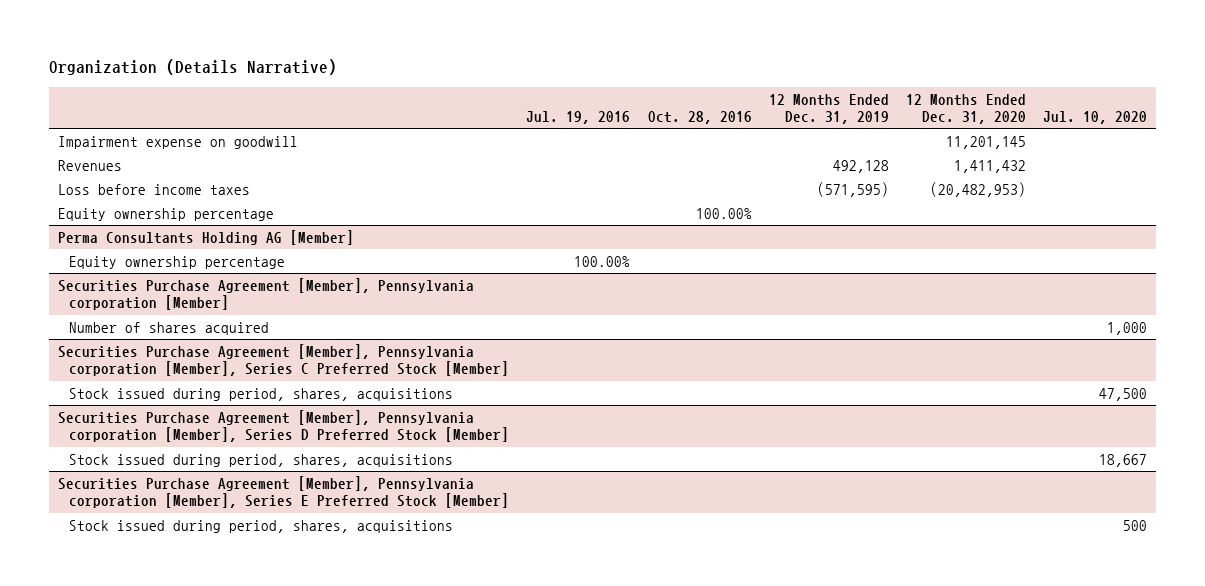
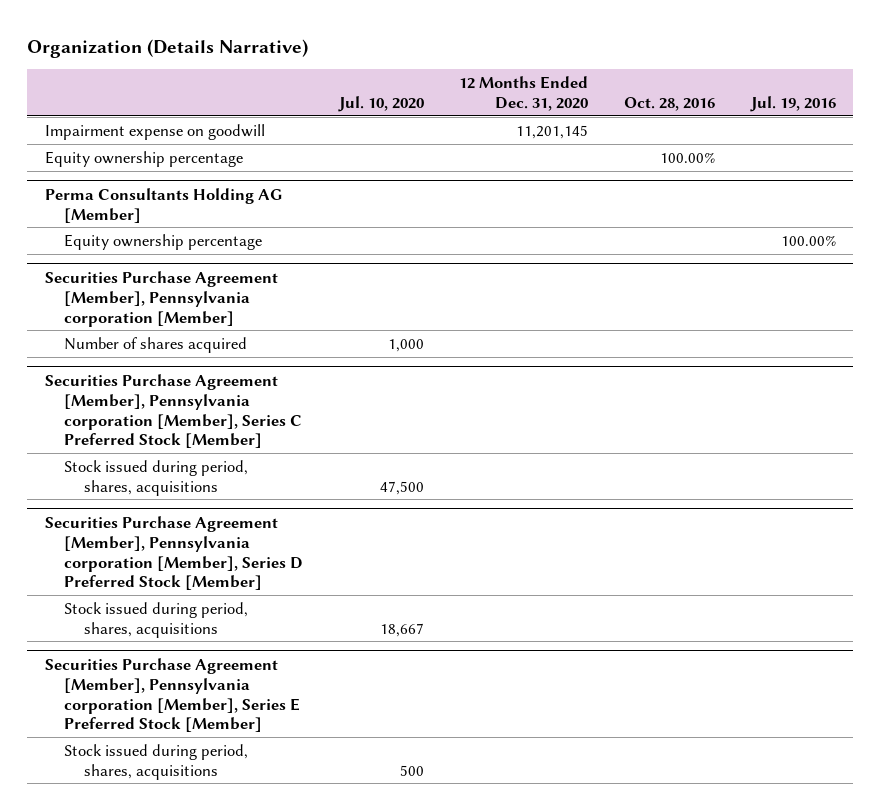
[768,93,889,125] 12 Months Ended Dec. 31, 2019 -> none
[57,159,122,171] Revenues -> none
[57,183,250,195] Loss before income taxes -> none

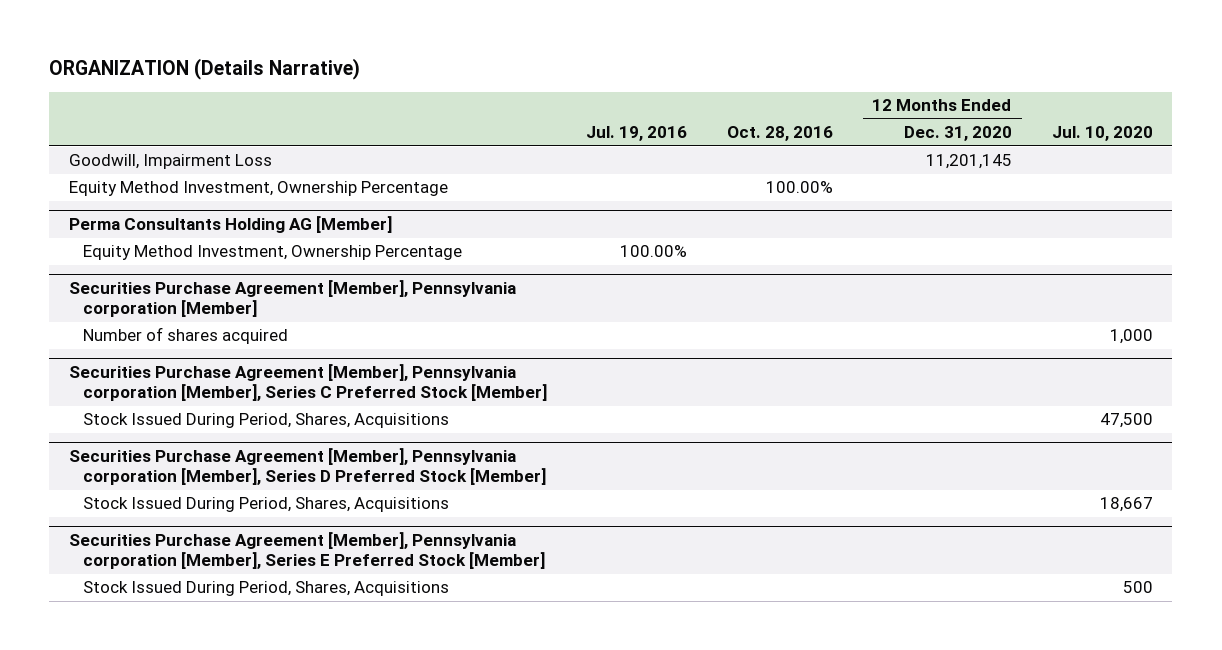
[27,38,309,58] Organization (Details Narrative) -> [49,58,361,81] ORGANIZATION (Details Narrative)
[44,123,265,140] Impairment expense on goodwill -> [68,154,272,170] Goodwill, Impairment Loss
[44,150,243,167] Equity ownership percentage -> [68,181,448,197] Equity Method Investment, Ownership Percentage
[64,233,263,250] Equity ownership percentage -> [82,245,462,261] Equity Method Investment, Ownership Percentage
[64,459,249,496] Stock issued during period, shares, acquisitions -> [82,413,449,429] Stock Issued During Period, Shares, Acquisitions
[64,601,249,638] Stock issued during period, shares, acquisitions -> [82,497,449,513] Stock Issued During Period, Shares, Acquisitions
[64,743,249,780] Stock issued during period, shares, acquisitions -> [82,581,449,597] Stock Issued During Period, Shares, Acquisitions

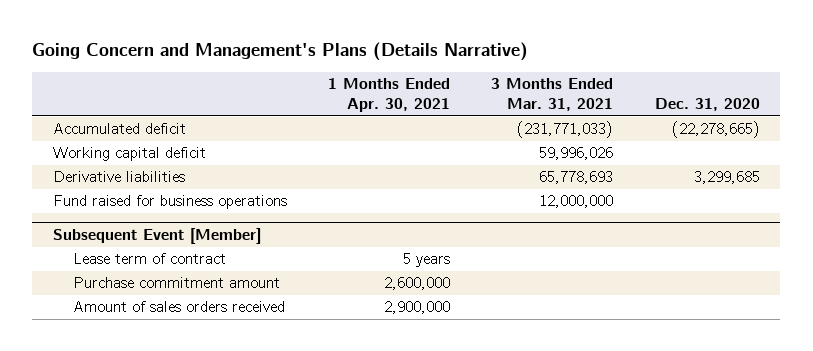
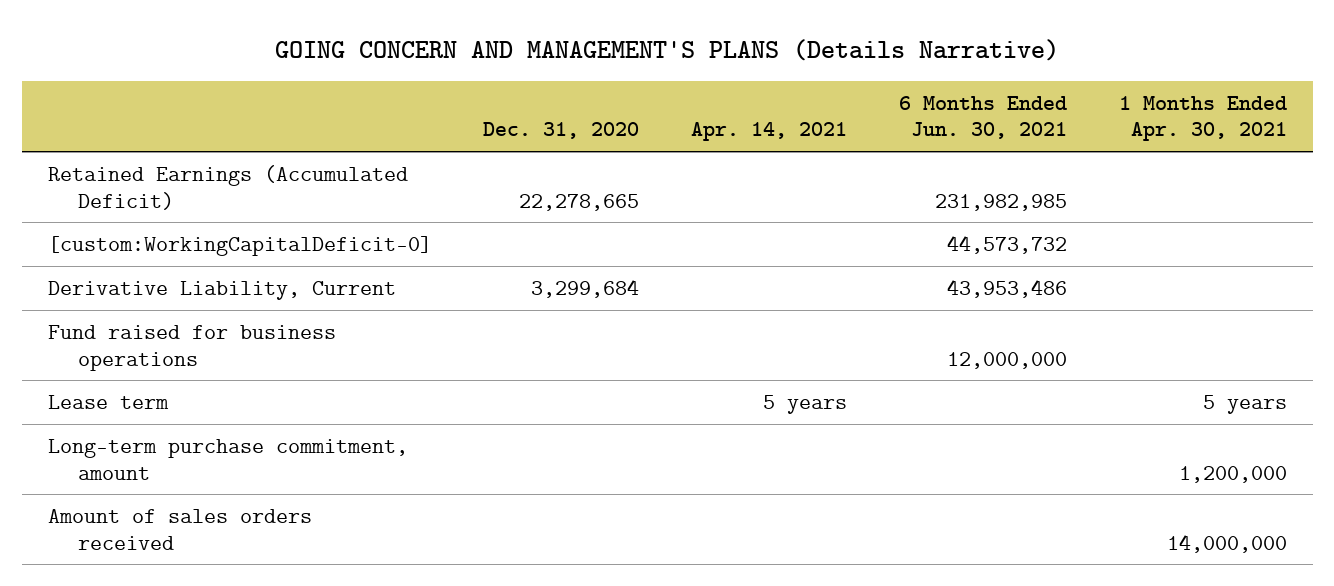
[32,42,529,62] Going Concern and Management's Plans (Details Narrative) -> [275,38,1060,61] GOING CONCERN AND MANAGEMENT'S PLANS (Details Narrative)
[491,78,614,112] 3 Months Ended Mar. 31, 2021 -> none
none -> [691,122,848,142] Apr. 14, 2021
none -> [898,95,1067,140] 6 Months Ended Jun. 30, 2021
[52,123,186,135] Accumulated deficit -> [47,164,408,210] Retained Earnings (Accumulated Deficit)
[671,121,760,139] (22,278,665) -> [519,193,640,211] 22,278,665
[52,147,206,162] Working capital deficit -> [47,235,432,256] [custom:WorkingCapitalDeficit-0]
[52,171,185,183] Derivative liabilities -> [47,280,396,300] Derivative Liability, Current
[693,171,760,185] 3,299,685 -> [531,278,640,298] 3,299,684
[52,228,261,245] Subsequent Event [Member] -> none
[72,253,226,265] Lease term of contract -> none
[72,277,280,289] Purchase commitment amount -> none
[72,301,285,313] Amount of sales orders received -> none
none -> [47,394,169,409] Lease term
none -> [47,438,408,480] Long-term purchase commitment, amount
none -> [47,508,312,550] Amount of sales orders received

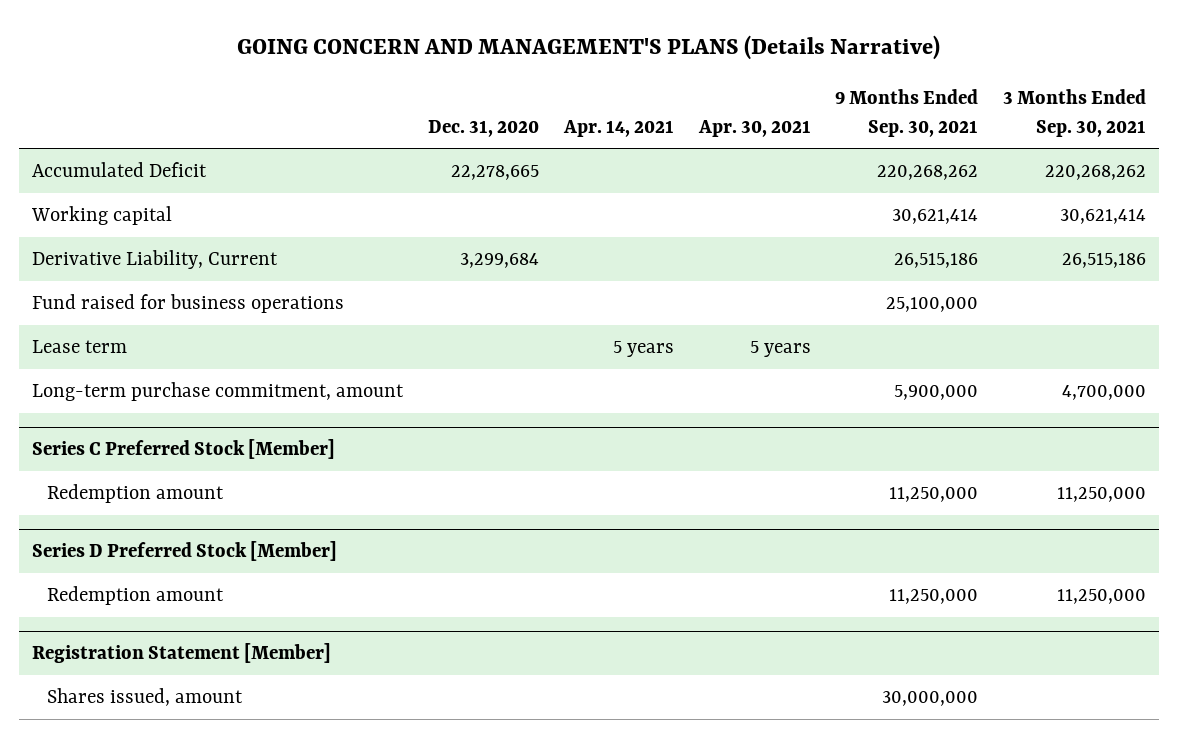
[898,95,1067,140] 6 Months Ended Jun. 30, 2021 -> none
[1118,95,1287,142] 1 Months Ended Apr. 30, 2021 -> none
none -> [697,119,811,137] Apr. 30, 2021
none -> [835,89,979,137] 9 Months Ended Sep. 30, 2021
none -> [1003,89,1147,137] 3 Months Ended Sep. 30, 2021
[47,164,408,210] Retained Earnings (Accumulated Deficit) -> [31,162,207,178] Accumulated Deficit
[47,235,432,256] [custom:WorkingCapitalDeficit-0] -> [30,206,172,226] Working capital
[47,508,312,550] Amount of sales orders received -> none
none -> [31,439,335,460] Series C Preferred Stock [Member]
none -> [47,484,225,504] Redemption amount
none -> [31,541,337,562] Series D Preferred Stock [Member]
none -> [47,586,225,606] Redemption amount
none -> [31,643,331,664] Registration Statement [Member]
none -> [47,688,244,707] Shares issued, amount

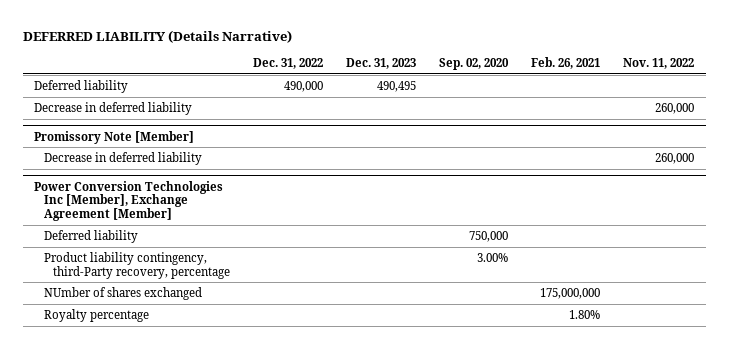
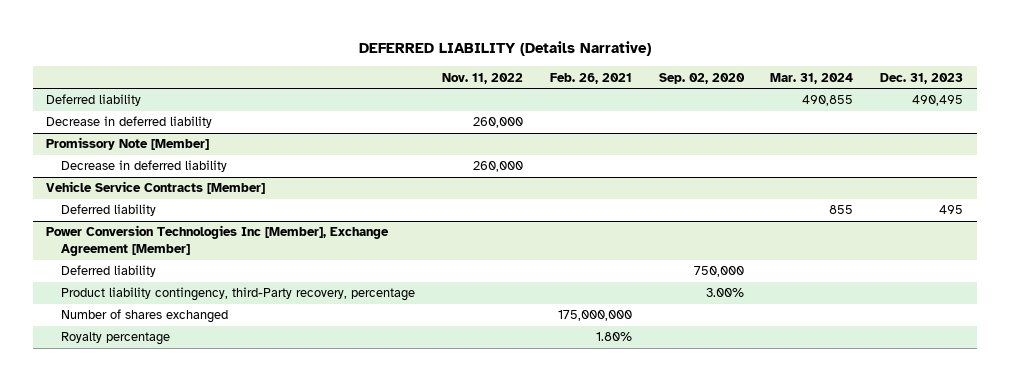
[253,58,324,70] Dec. 31, 2022 -> none
none -> [770,72,854,84] Mar. 31, 2024
none -> [46,181,266,195] Vehicle Service Contracts [Member]
none -> [60,204,156,217] Deferred liability
[43,286,202,300] NUmber of shares exchanged -> [60,309,228,324] Number of shares exchanged

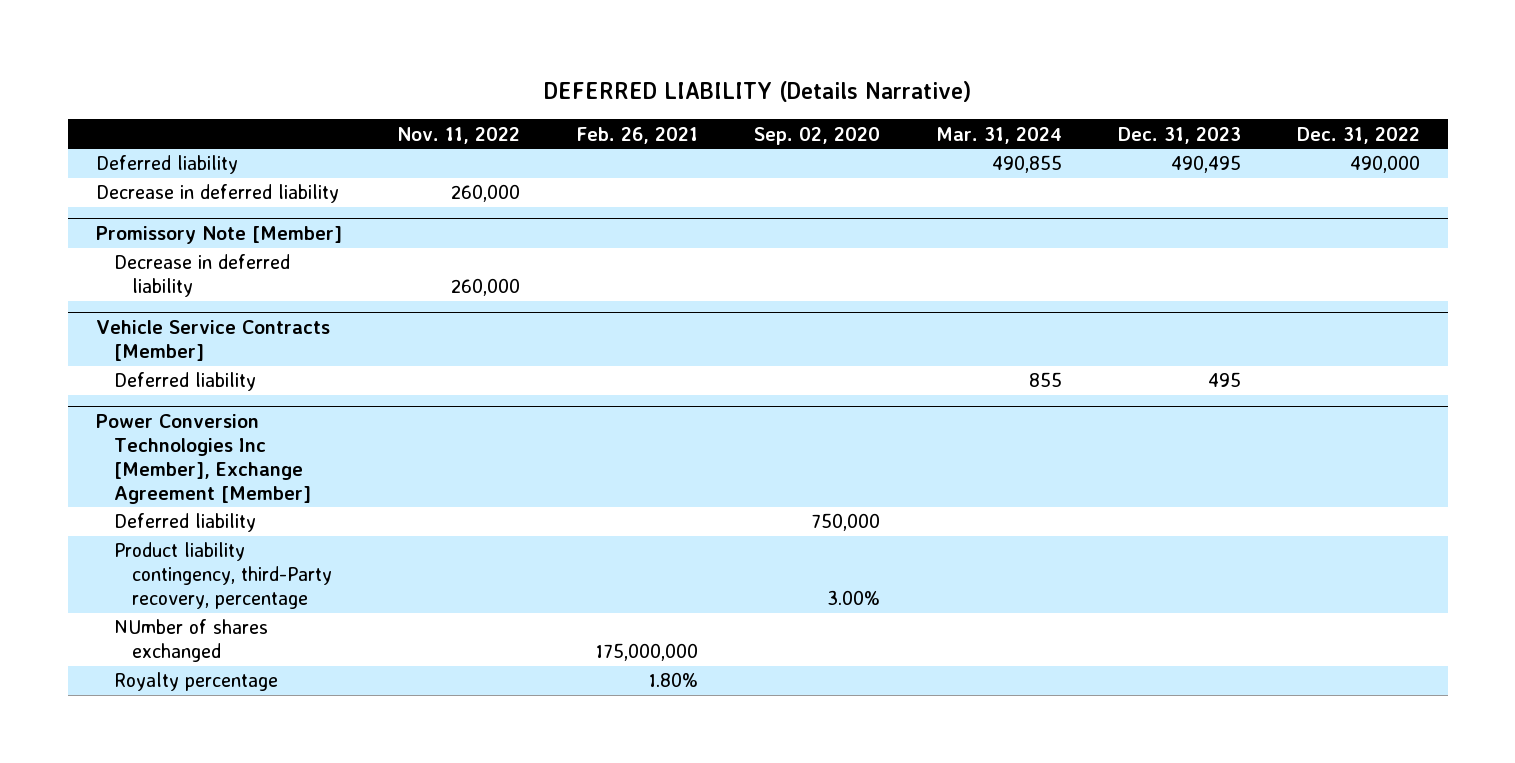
none -> [1296,126,1420,144] Dec. 31, 2022
[60,309,228,324] Number of shares exchanged -> [113,619,268,663] NUmber of shares exchanged

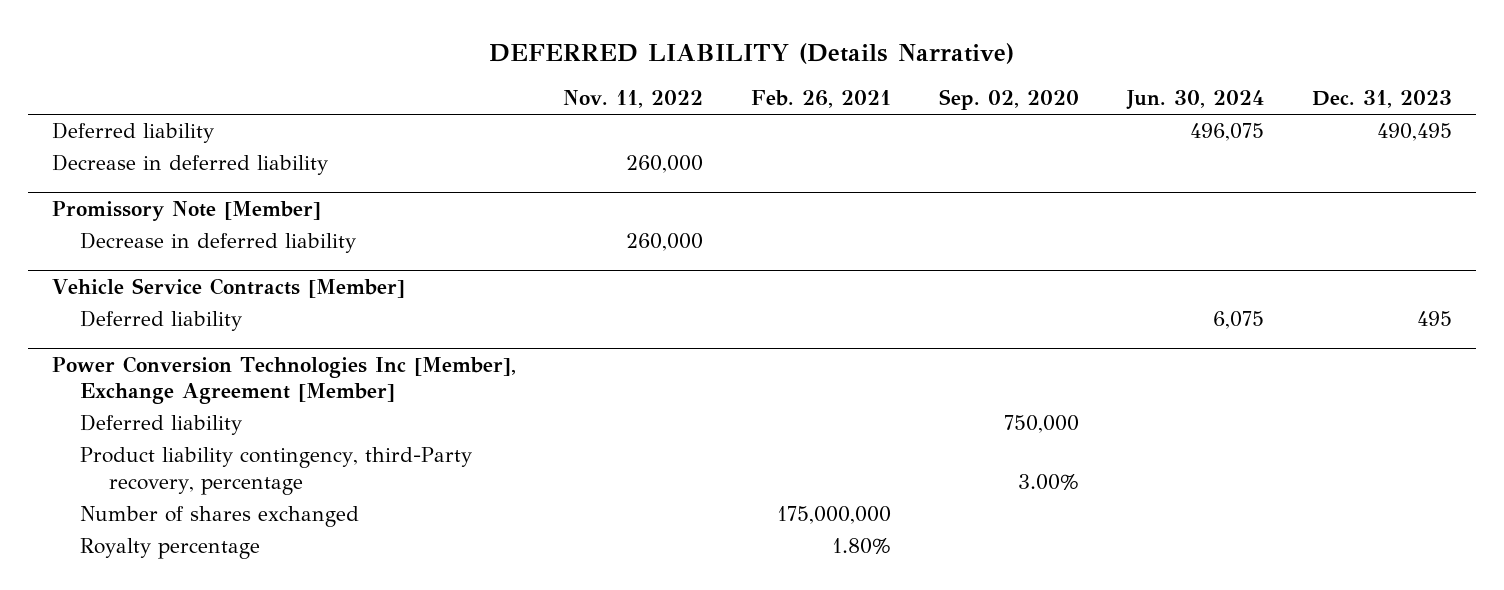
[936,126,1063,144] Mar. 31, 2024 -> none
[1296,126,1420,144] Dec. 31, 2022 -> none
none -> [1126,90,1265,111] Jun. 30, 2024
[113,619,268,663] NUmber of shares exchanged -> [80,506,360,528] Number of shares exchanged

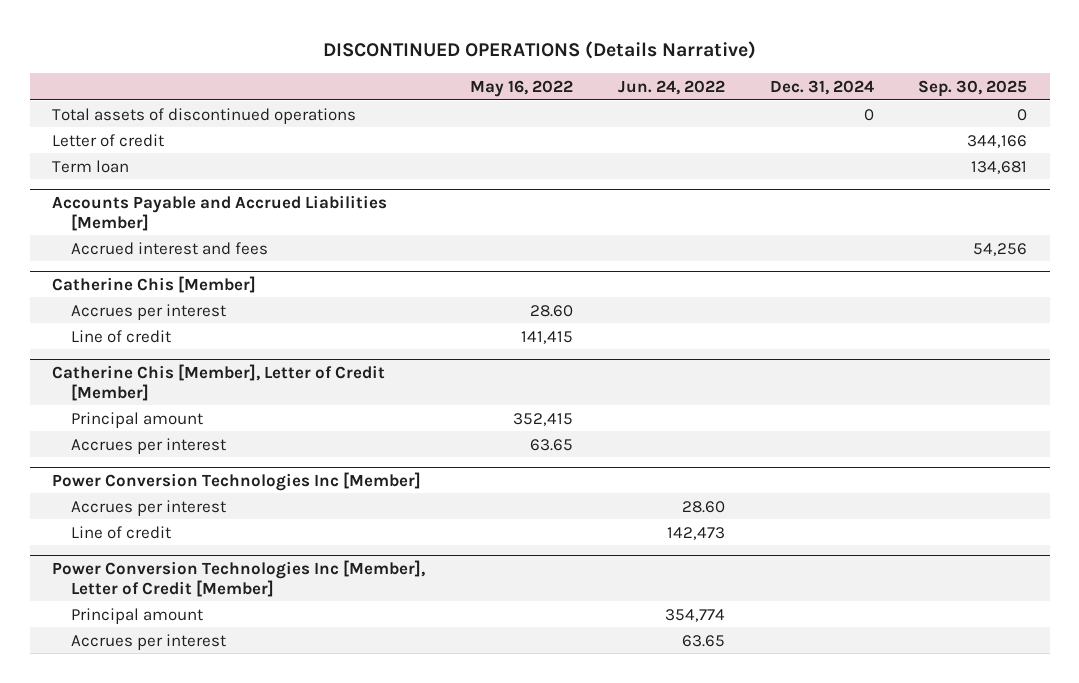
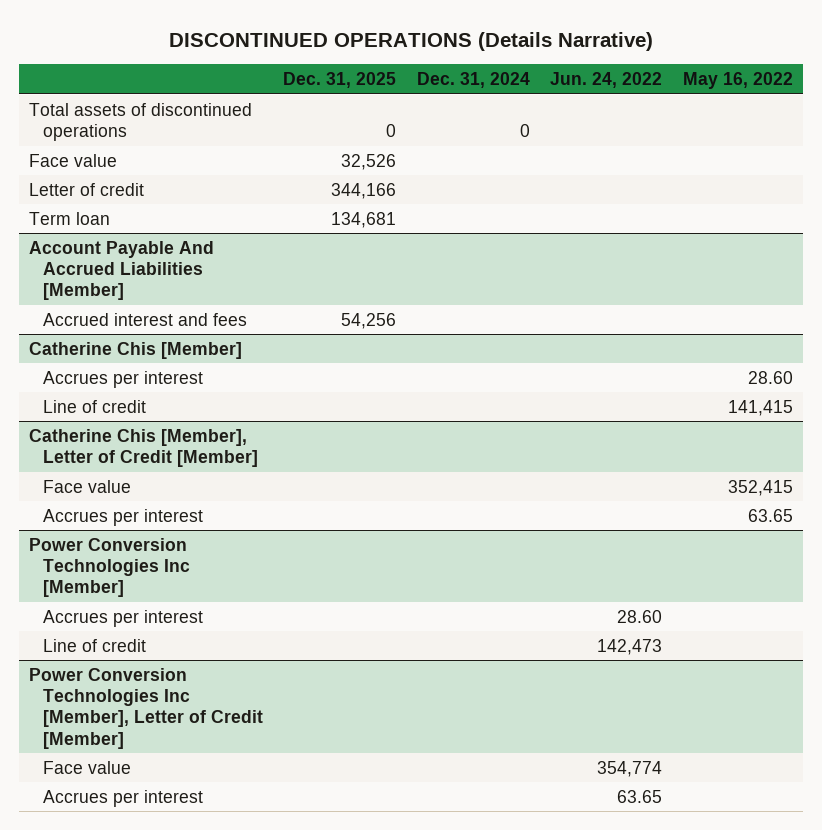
[918,79,1028,97] Sep. 30, 2025 -> none
none -> [283,72,397,89] Dec. 31, 2025
none -> [29,153,118,167] Face value
[52,194,388,231] Accounts Payable and Accrued Liabilities [Member] -> [29,240,215,301] Account Payable And Accrued Liabilities [Member]
[70,411,203,428] Principal amount -> [42,479,131,493] Face value
[70,607,203,624] Principal amount -> [42,760,131,774] Face value

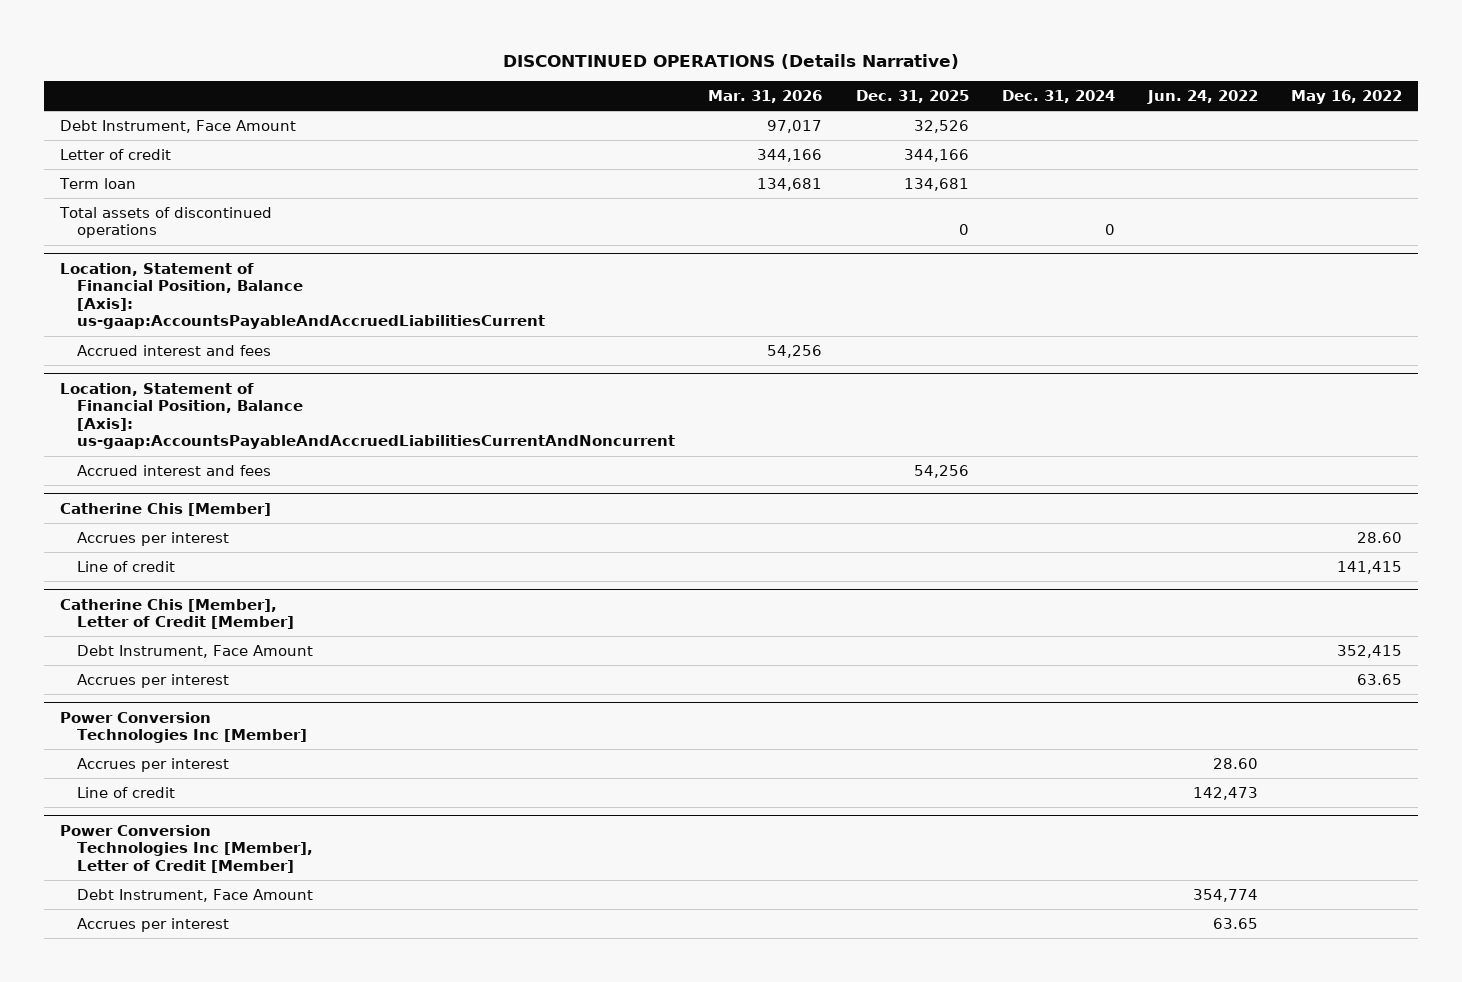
none -> [708,90,823,104] Mar. 31, 2026
[29,153,118,167] Face value -> [60,119,297,133] Debt Instrument, Face Amount
[29,102,253,142] Total assets of discontinued operations -> [59,206,273,239] Total assets of discontinued operations
none -> [60,262,546,330] Location, Statement of Financial Position, Balance [Axis]: us-gaap:AccountsPayableAndAccruedLiabilitiesCurrent
none -> [77,344,272,356] Accrued interest and fees
[29,240,215,301] Account Payable And Accrued Liabilities [Member] -> [60,382,676,450] Location, Statement of Financial Position, Balance [Axis]: us-gaap:AccountsPayableAndAccruedLiabilitiesCurrentAndNoncurrent
[42,479,131,493] Face value -> [77,644,314,658] Debt Instrument, Face Amount
[42,760,131,774] Face value -> [77,888,314,902] Debt Instrument, Face Amount

